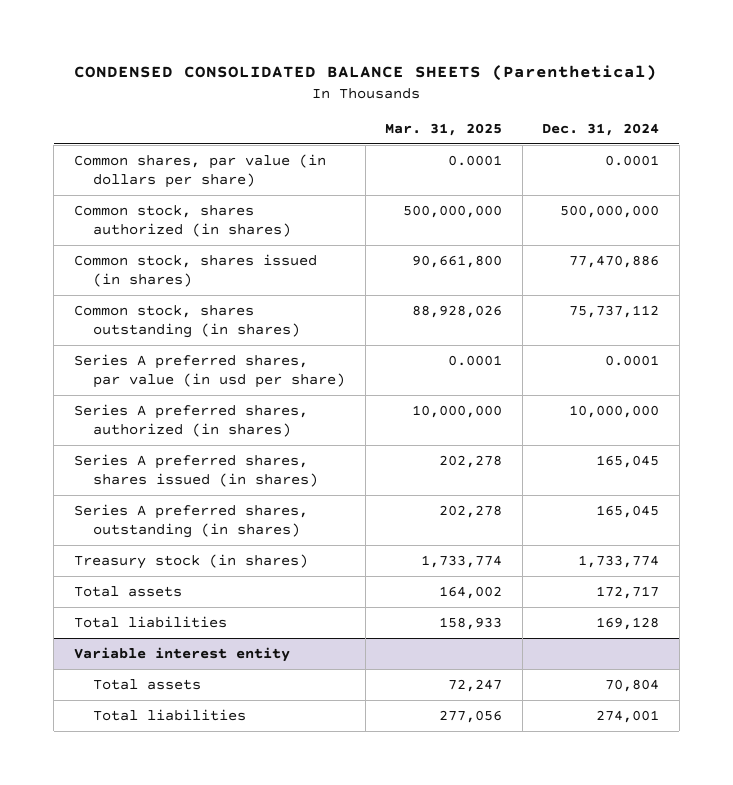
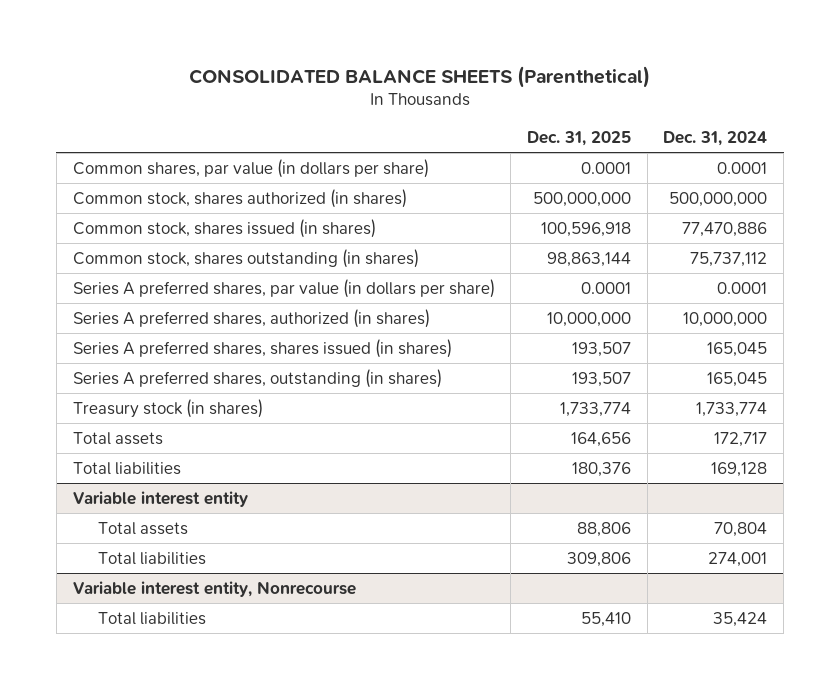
[74,65,658,82] CONDENSED CONSOLIDATED BALANCE SHEETS (Parenthetical) -> [188,65,650,88] CONSOLIDATED BALANCE SHEETS (Parenthetical)
[385,123,503,137] Mar. 31, 2025 -> none
none -> [526,130,631,146] Dec. 31, 2025
[73,353,346,388] Series A preferred shares, par value (in usd per share) -> [72,278,495,298] Series A preferred shares, par value (in dollars per share)
none -> [72,580,356,597] Variable interest entity, Nonrecourse
none -> [97,611,206,625] Total liabilities

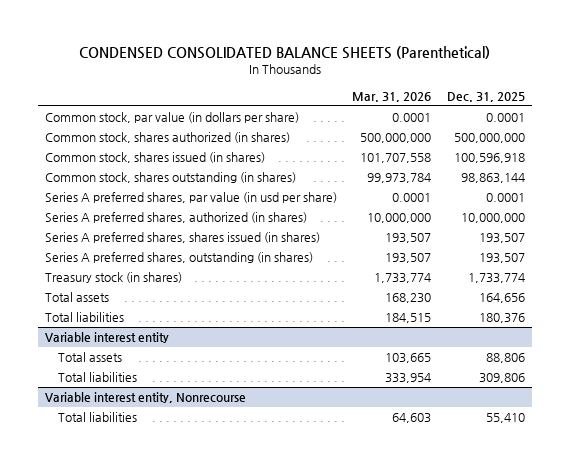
[188,65,650,88] CONSOLIDATED BALANCE SHEETS (Parenthetical) -> [78,45,490,59] CONDENSED CONSOLIDATED BALANCE SHEETS (Parenthetical)
[663,130,768,146] Dec. 31, 2024 -> none
none -> [352,91,432,102] Mar. 31, 2026
[72,158,429,178] Common shares, par value (in dollars per share) -> [45,112,300,124] Common stock, par value (in dollars per share)
[72,278,495,298] Series A preferred shares, par value (in dollars per share) -> [45,192,338,204] Series A preferred shares, par value (in usd per share)

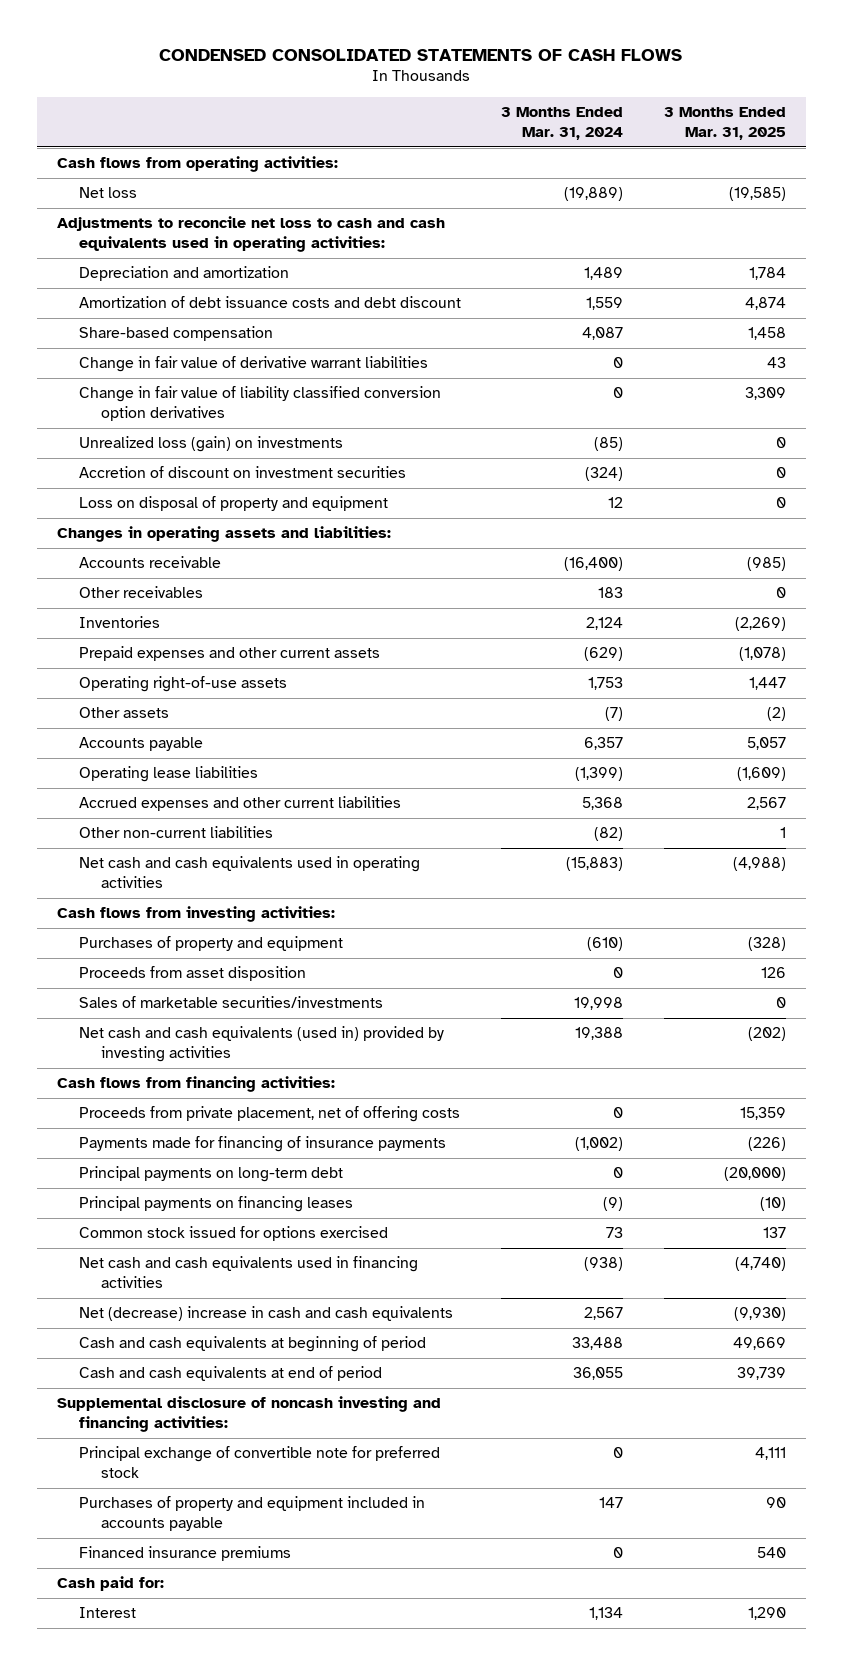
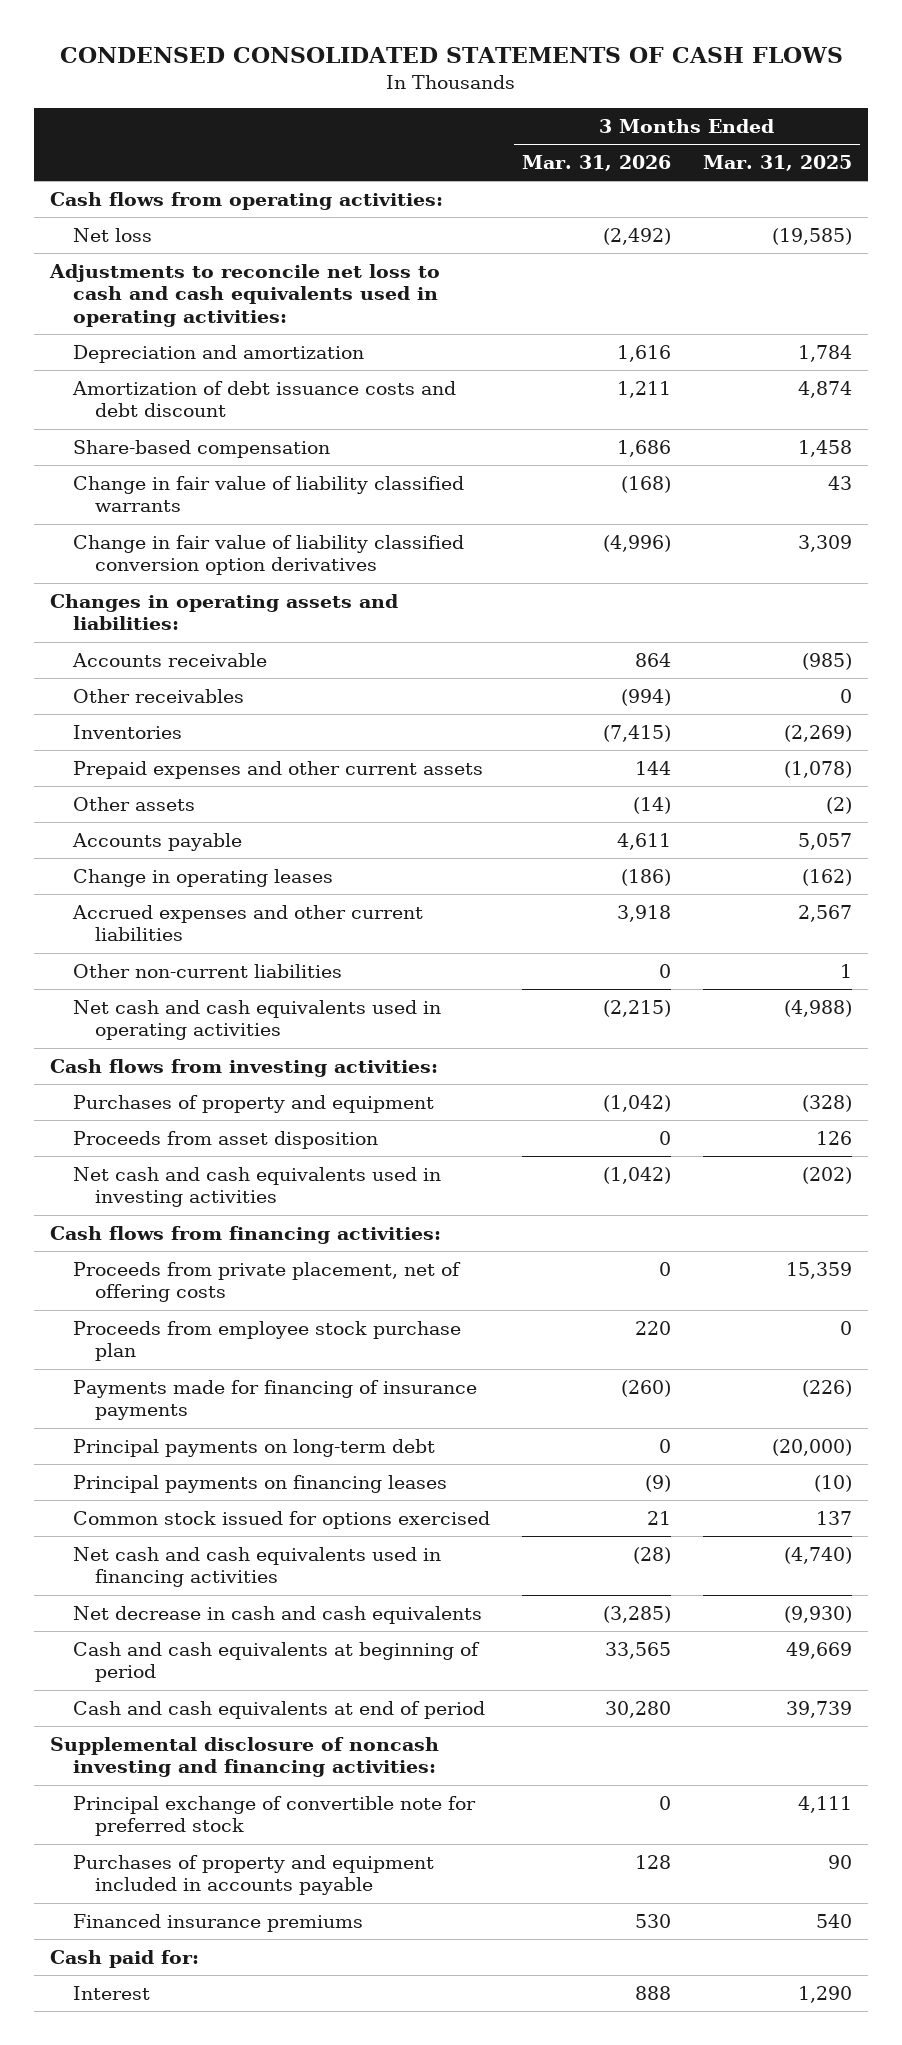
[501,107,624,140] 3 Months Ended Mar. 31, 2024 -> none
none -> [521,155,671,172] Mar. 31, 2026
[78,356,428,373] Change in fair value of derivative warrant liabilities -> [72,476,464,513] Change in fair value of liability classified warrants
[78,436,343,453] Unrealized loss (gain) on investments -> none
[78,466,406,479] Accretion of discount on investment securities -> none
[78,496,388,512] Loss on disposal of property and equipment -> none
[78,676,287,693] Operating right-of-use assets -> none
[78,766,258,783] Operating lease liabilities -> none
none -> [72,869,333,888] Change in operating leases
[78,996,383,1009] Sales of marketable securities/investments -> none
[78,1026,444,1062] Net cash and cash equivalents (used in) provided by investing activities -> [72,1167,441,1208] Net cash and cash equivalents used in investing activities
none -> [72,1321,461,1362] Proceeds from employee stock purchase plan
[78,1306,453,1322] Net (decrease) increase in cash and cash equivalents -> [72,1606,482,1625] Net decrease in cash and cash equivalents

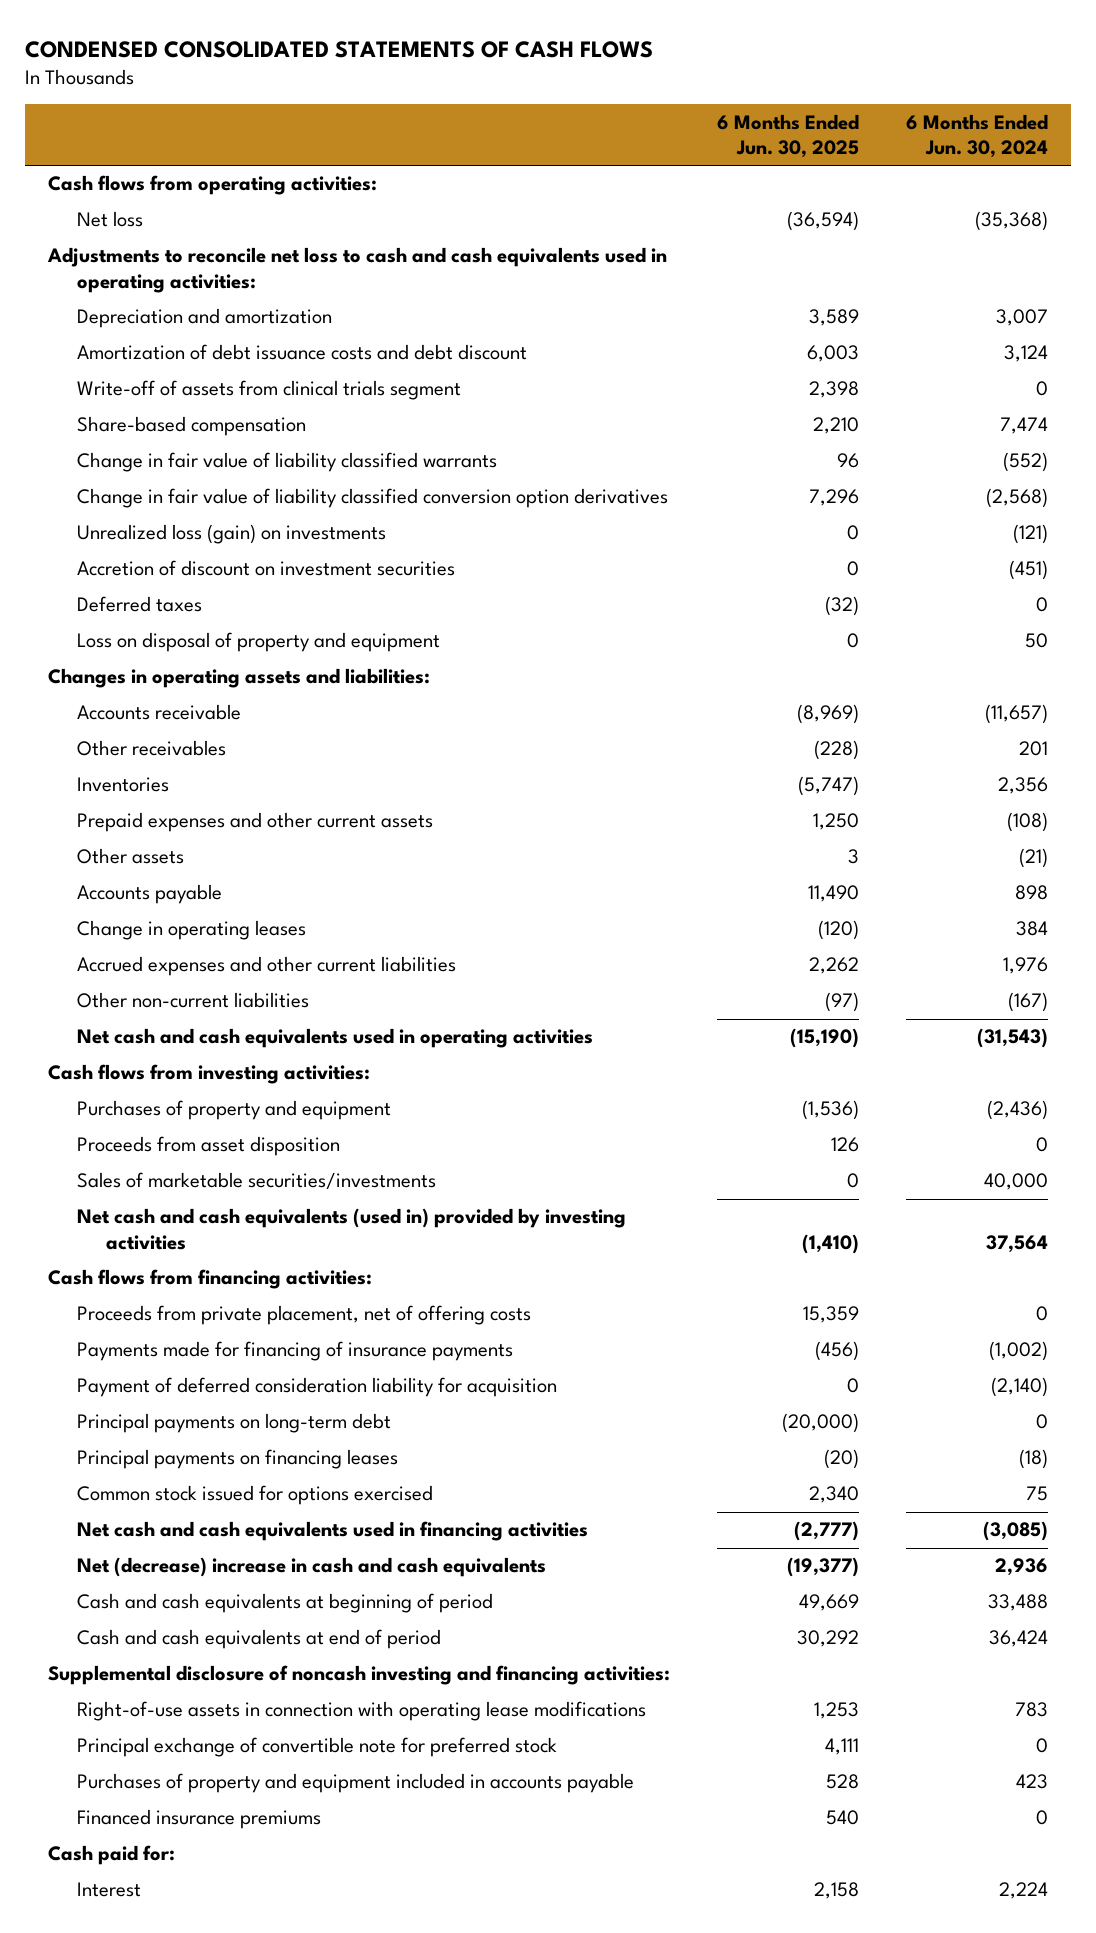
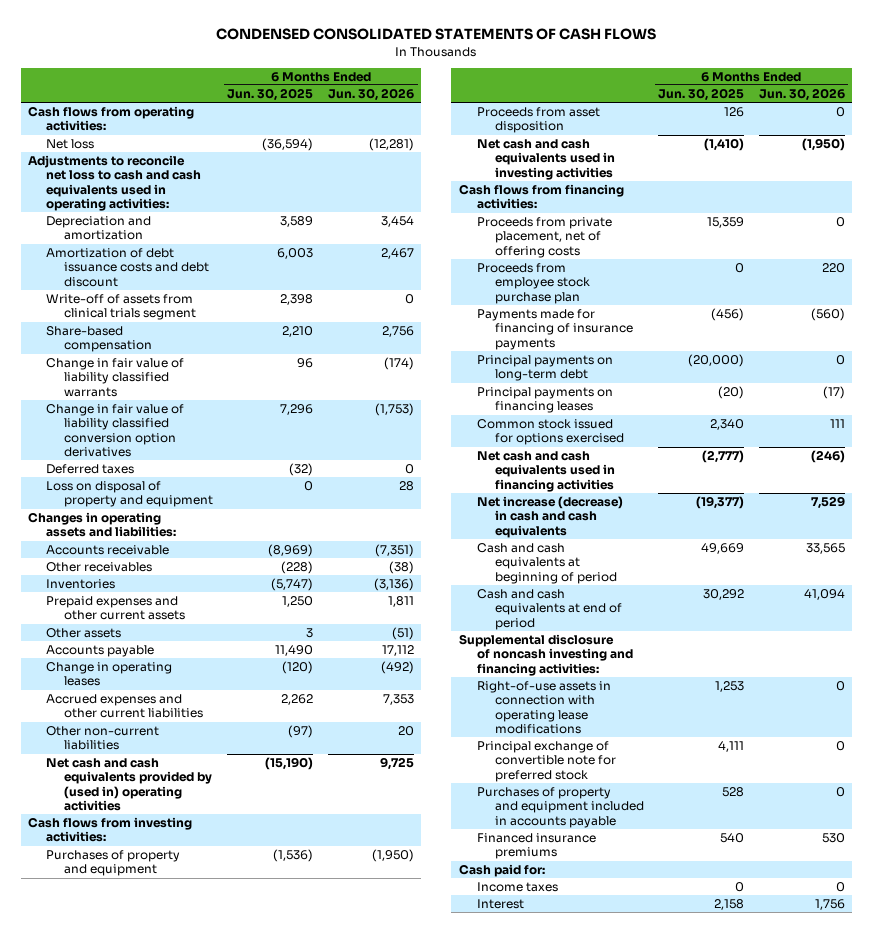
[905,113,1048,158] 6 Months Ended Jun. 30, 2024 -> none
none -> [327,88,414,102] Jun. 30, 2026
[77,524,387,545] Unrealized loss (gain) on investments -> none
[77,560,456,577] Accretion of discount on investment securities -> none
[77,1028,594,1049] Net cash and cash equivalents used in operating activities -> [45,758,213,811] Net cash and cash equivalents provided by (used in) operating activities
[77,1172,437,1190] Sales of marketable securities/investments -> none
[77,1208,627,1250] Net cash and cash equivalents (used in) provided by investing activities -> [476,139,615,180] Net cash and cash equivalents used in investing activities
none -> [476,263,590,304] Proceeds from employee stock purchase plan
[77,1377,558,1398] Payment of deferred consideration liability for acquisition -> none
[77,1557,547,1578] Net (decrease) increase in cash and cash equivalents -> [476,496,623,538] Net increase (decrease) in cash and cash equivalents
none -> [476,882,558,893] Income taxes

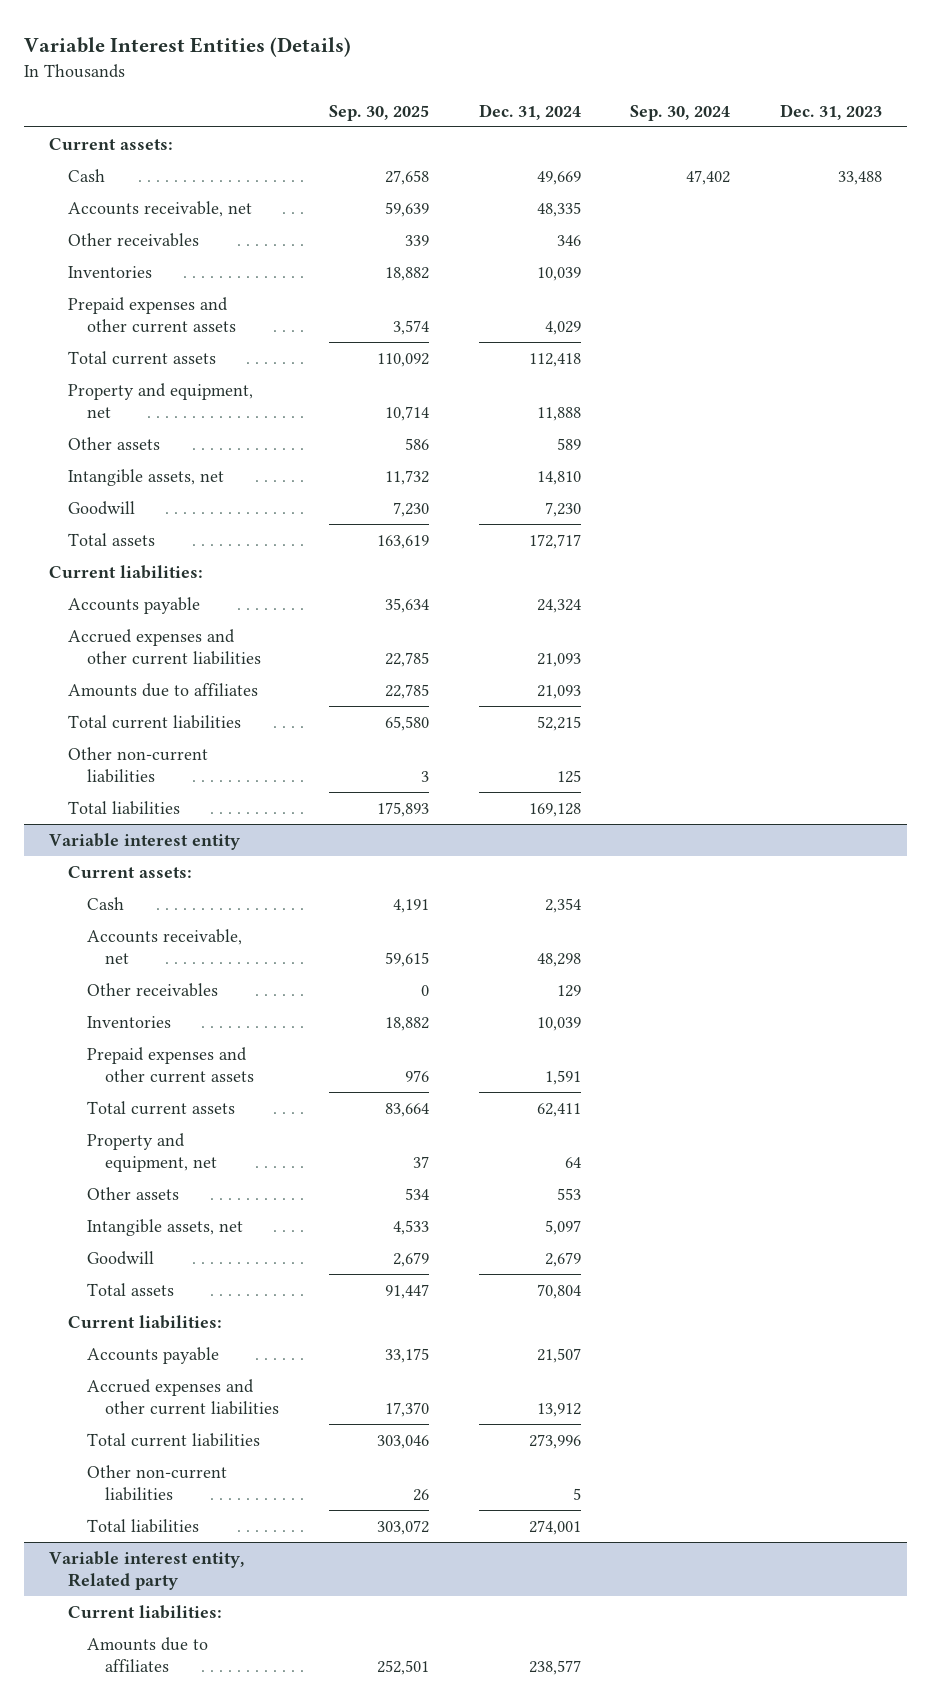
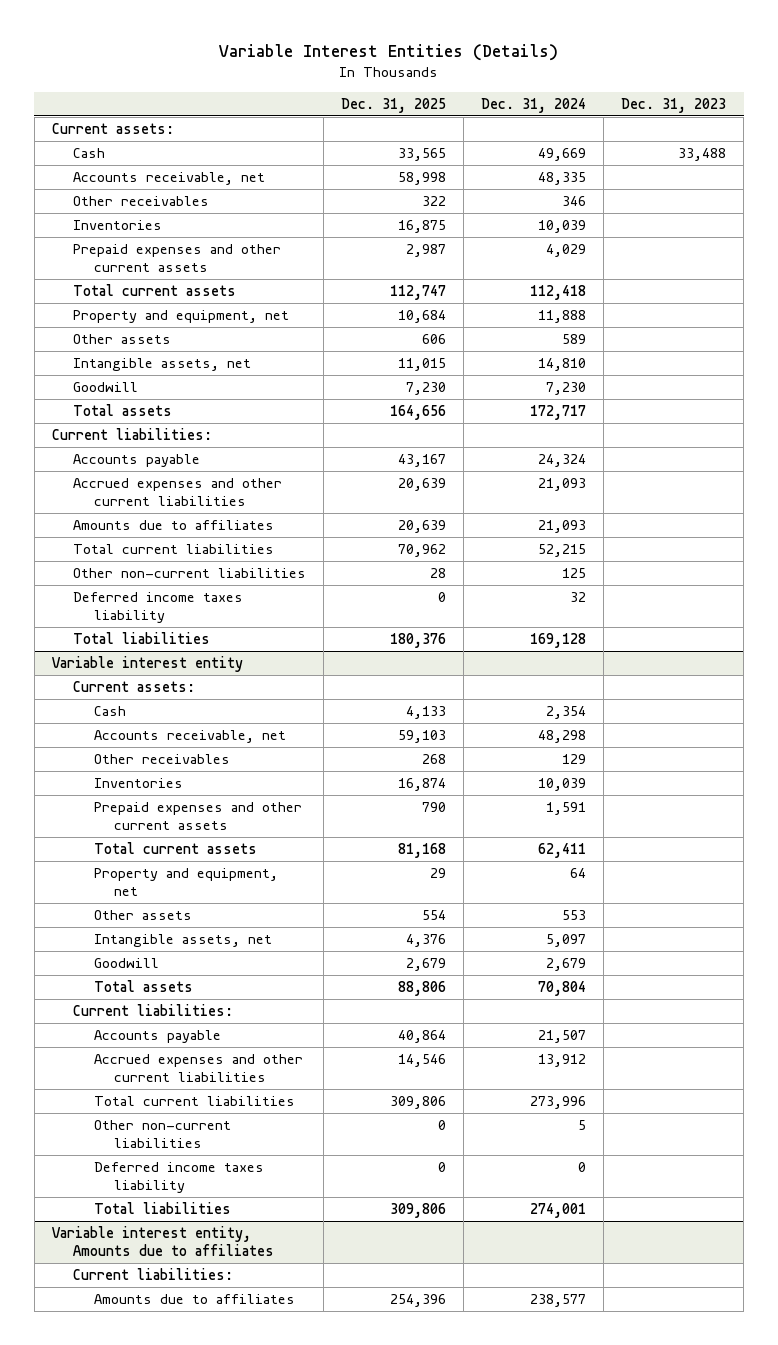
[328,104,429,121] Sep. 30, 2025 -> none
[630,104,731,121] Sep. 30, 2024 -> none
none -> [340,97,446,113] Dec. 31, 2025
none -> [72,592,243,623] Deferred income taxes liability
none -> [93,1162,264,1193] Deferred income taxes liability
[49,1550,245,1590] Variable interest entity, Related party -> none
none -> [51,1226,274,1256] Variable interest entity, Amounts due to affiliates

